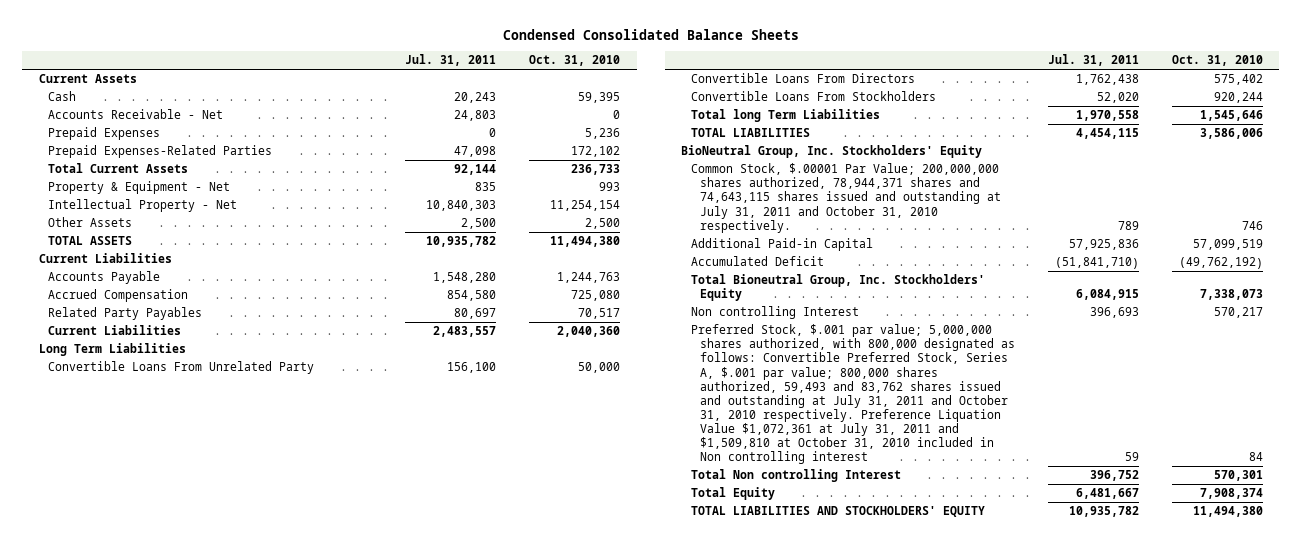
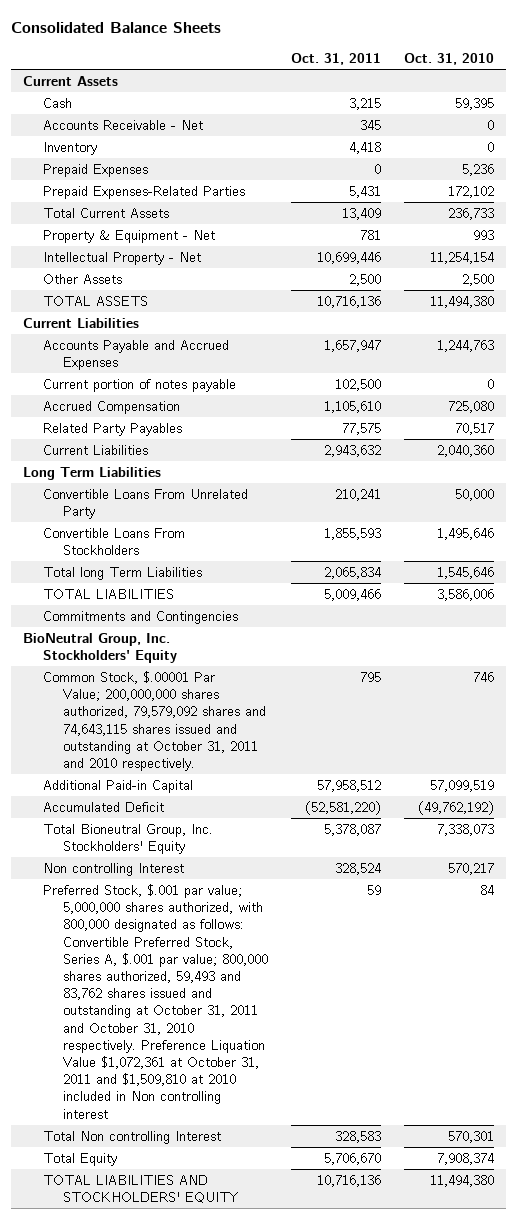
[502,28,799,40] Condensed Consolidated Balance Sheets -> [11,21,222,33] Consolidated Balance Sheets
[405,54,497,67] Jul. 31, 2011 -> none
none -> [290,52,381,65] Oct. 31, 2011
none -> [42,141,97,155] Inventory
[47,271,160,285] Accounts Payable -> [42,339,229,371] Accounts Payable and Accrued Expenses
none -> [42,378,236,392] Current portion of notes payable
[690,73,915,84] Convertible Loans From Directors -> none
[1213,92,1263,104] 920,244 -> [437,527,495,540] 1,495,646
none -> [42,610,238,624] Commitments and Contingencies
[690,163,1001,233] Common Stock, $.00001 Par Value; 200,000,000 shares authorized, 78,944,371 shares and 74,643,115 shares issued and outstanding at July 31, 2011 and October 31, 2010 respectively. -> [42,670,266,771] Common Stock, $.00001 Par Value; 200,000,000 shares authorized, 79,579,092 shares and 74,643,115 shares issued and outstanding at October 31, 2011 and 2010 respectively.
[690,324,1015,465] Preferred Stock, $.001 par value; 5,000,000 shares authorized, with 800,000 designated as follows: Convertible Preferred Stock, Series A, $.001 par value; 800,000 shares authorized, 59,493 and 83,762 shares issued and outstanding at July 31, 2011 and October 31, 2010 respectively. Preference Liquation Value $1,072,361 at July 31, 2011 and $1,509,810 at October 31, 2010 included in Non controlling interest -> [42,883,268,1119] Preferred Stock, $.001 par value; 5,000,000 shares authorized, with 800,000 designated as follows: Convertible Preferred Stock, Series A, $.001 par value; 800,000 shares authorized, 59,493 and 83,762 shares issued and outstanding at October 31, 2011 and October 31, 2010 respectively. Preference Liquation Value $1,072,361 at October 31, 2011 and $1,509,810 at 2010 included in Non controlling interest

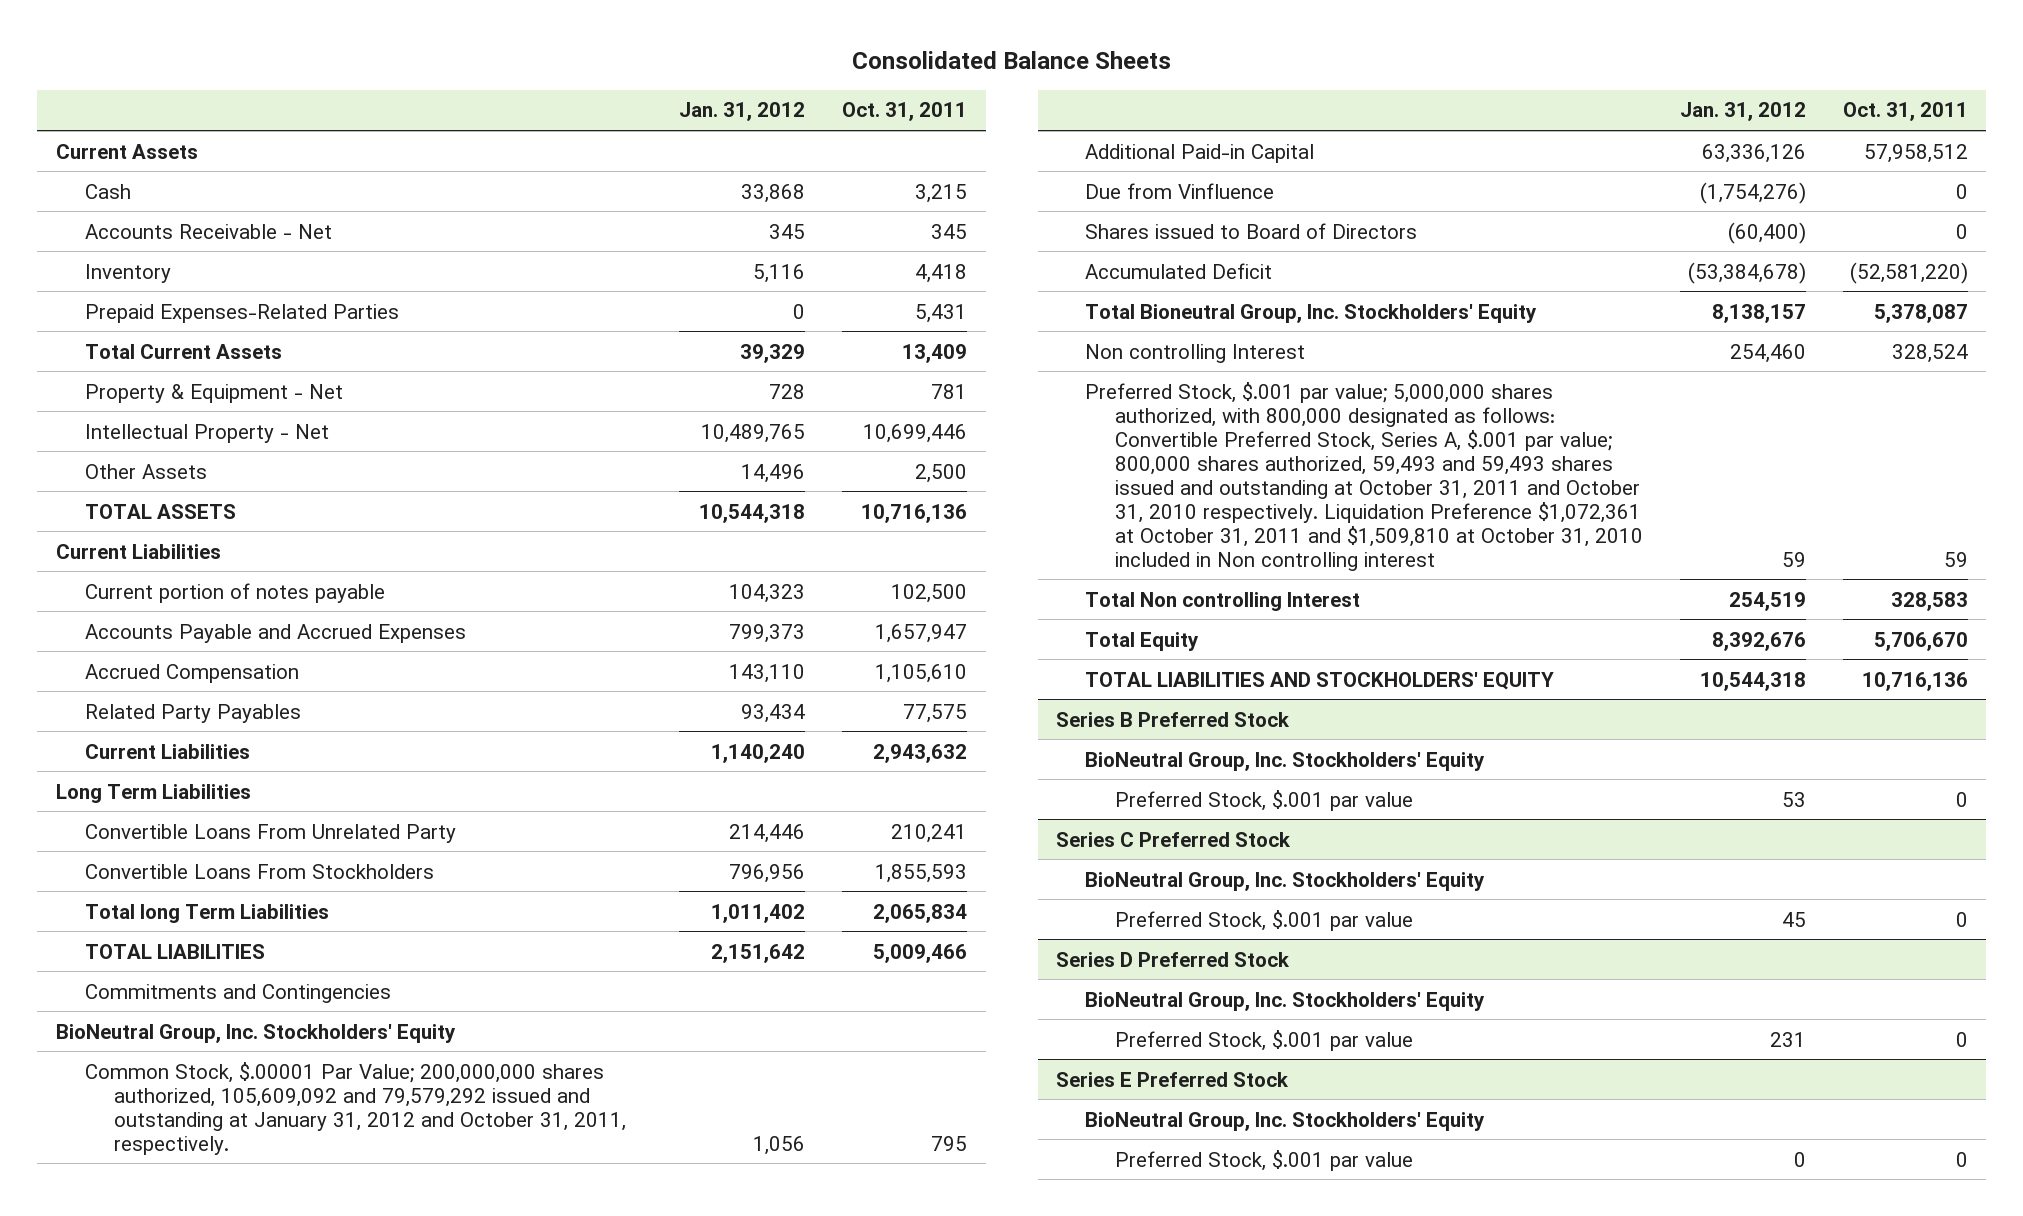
[404,52,495,65] Oct. 31, 2010 -> none
none -> [679,102,806,122] Jan. 31, 2012
[42,163,148,177] Prepaid Expenses -> none
[42,339,229,371] Accounts Payable and Accrued Expenses -> [84,623,466,643] Accounts Payable and Accrued Expenses
[42,670,266,771] Common Stock, $.00001 Par Value; 200,000,000 shares authorized, 79,579,092 shares and 74,643,115 shares issued and outstanding at October 31, 2011 and 2010 respectively. -> [84,1061,627,1155] Common Stock, $.00001 Par Value; 200,000,000 shares authorized, 105,609,092 and 79,579,292 issued and outstanding at January 31, 2012 and October 31, 2011, respectively.
none -> [1085,182,1275,199] Due from Vinfluence
none -> [1085,222,1418,239] Shares issued to Board of Directors
[42,883,268,1119] Preferred Stock, $.001 par value; 5,000,000 shares authorized, with 800,000 designated as follows: Convertible Preferred Stock, Series A, $.001 par value; 800,000 shares authorized, 59,493 and 83,762 shares issued and outstanding at October 31, 2011 and October 31, 2010 respectively. Preference Liquation Value $1,072,361 at October 31, 2011 and $1,509,810 at 2010 included in Non controlling interest -> [1085,381,1643,571] Preferred Stock, $.001 par value; 5,000,000 shares authorized, with 800,000 designated as follows: Convertible Preferred Stock, Series A, $.001 par value; 800,000 shares authorized, 59,493 and 59,493 shares issued and outstanding at October 31, 2011 and October 31, 2010 respectively. Liquidation Preference $1,072,361 at October 31, 2011 and $1,509,810 at October 31, 2010 included in Non controlling interest
none -> [1056,711,1291,727] Series B Preferred Stock
none -> [1085,751,1486,771] BioNeutral Group, Inc. Stockholders' Equity
none -> [1114,789,1413,811] Preferred Stock, $.001 par value
none -> [1056,831,1292,847] Series C Preferred Stock
none -> [1085,871,1486,891] BioNeutral Group, Inc. Stockholders' Equity
none -> [1114,909,1413,931] Preferred Stock, $.001 par value
none -> [1056,951,1291,967] Series D Preferred Stock
none -> [1085,991,1486,1011] BioNeutral Group, Inc. Stockholders' Equity
none -> [1114,1029,1413,1051] Preferred Stock, $.001 par value
none -> [1056,1071,1290,1087] Series E Preferred Stock
none -> [1085,1111,1486,1131] BioNeutral Group, Inc. Stockholders' Equity
none -> [1114,1149,1413,1171] Preferred Stock, $.001 par value

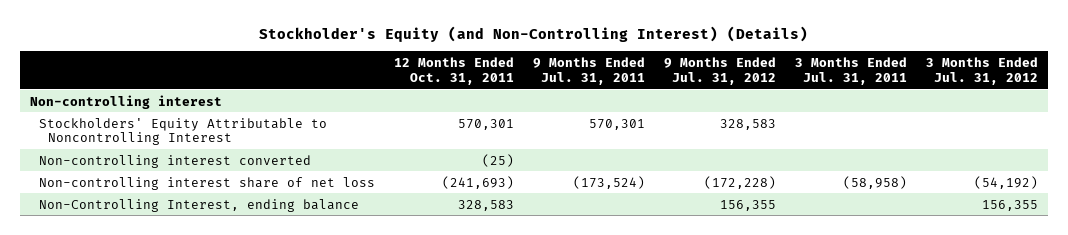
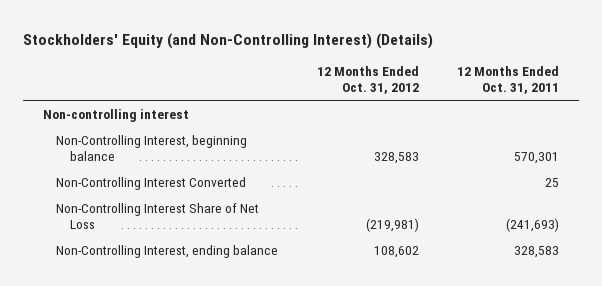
[259,26,809,43] Stockholder's Equity (and Non-Controlling Interest) (Details) -> [23,32,434,49] Stockholders' Equity (and Non-Controlling Interest) (Details)
[533,56,646,85] 9 Months Ended Jul. 31, 2011 -> none
[664,56,777,85] 9 Months Ended Jul. 31, 2012 -> none
[795,56,908,85] 3 Months Ended Jul. 31, 2011 -> none
[926,56,1039,85] 3 Months Ended Jul. 31, 2012 -> none
none -> [316,66,419,94] 12 Months Ended Oct. 31, 2012
[38,117,327,146] Stockholders' Equity Attributable to Noncontrolling Interest -> [56,134,248,161] Non-Controlling Interest, beginning balance
[38,154,311,168] Non-controlling interest converted -> [56,176,247,190] Non-Controlling Interest Converted
[481,153,514,167] (25) -> [545,177,560,187] 25
[38,176,375,190] Non-controlling interest share of net loss -> [56,202,260,229] Non-Controlling Interest Share of Net Loss

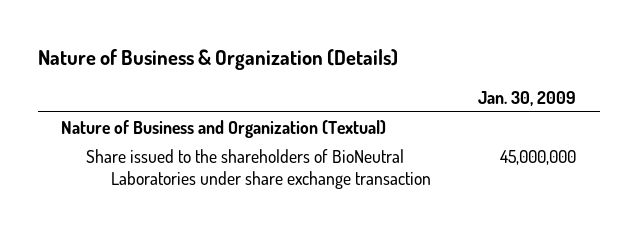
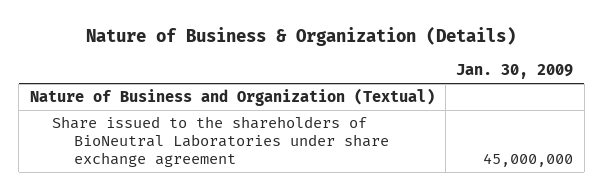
[86,148,431,190] Share issued to the shareholders of BioNeutral Laboratories under share exchange transaction -> [51,116,389,168] Share issued to the shareholders of BioNeutral Laboratories under share exchange agreement

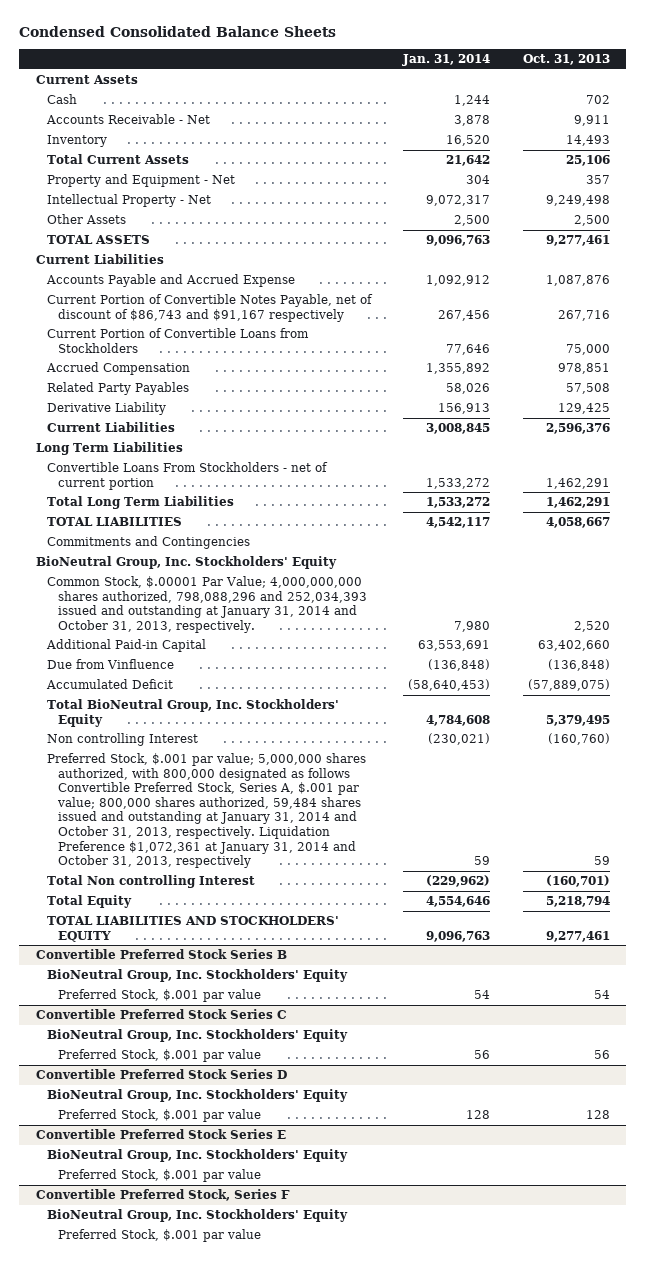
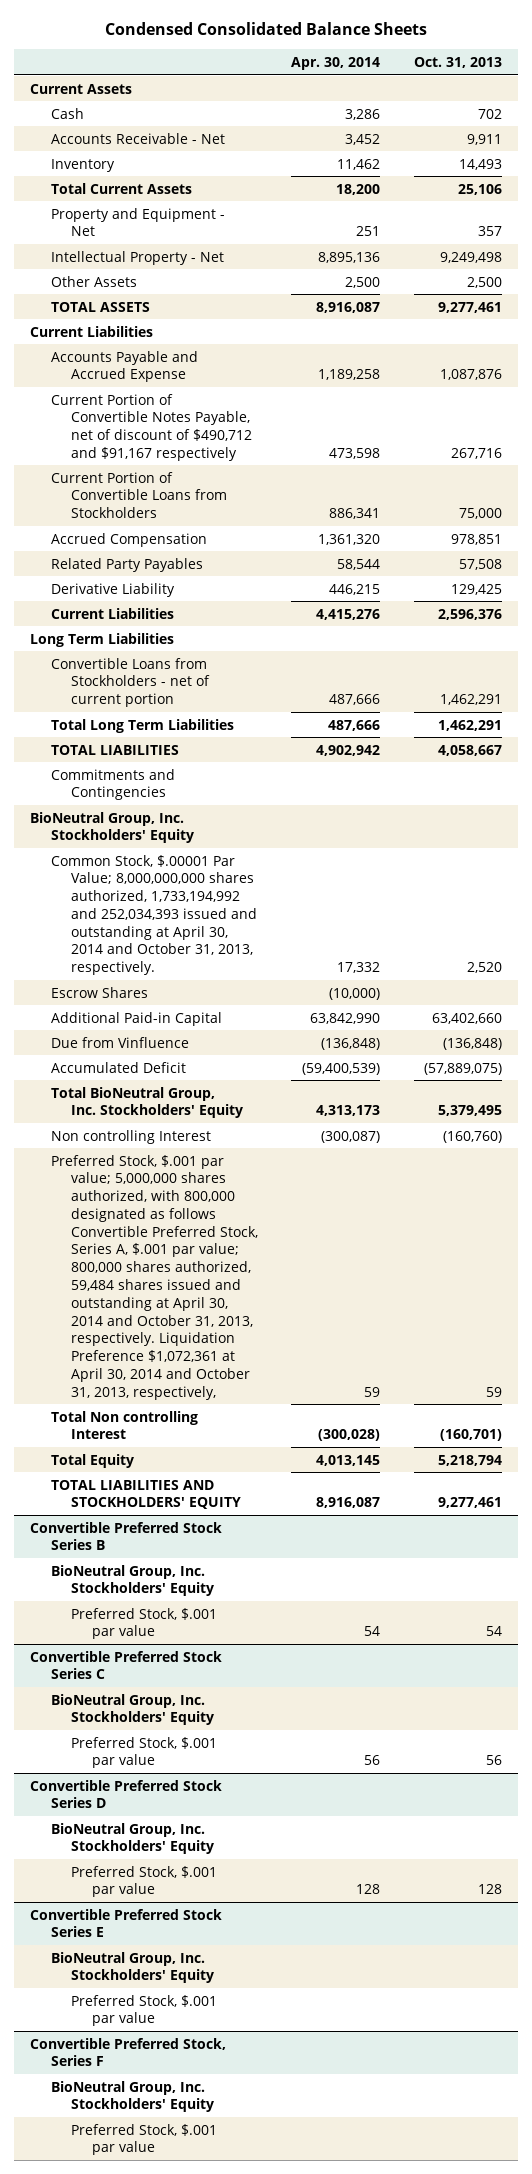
[402,54,491,67] Jan. 31, 2014 -> none
none -> [291,57,381,71] Apr. 30, 2014
[46,294,373,322] Current Portion of Convertible Notes Payable, net of discount of $86,743 and $91,167 respectively -> [50,393,253,461] Current Portion of Convertible Notes Payable, net of discount of $490,712 and $91,167 respectively
[46,462,328,490] Convertible Loans From Stockholders - net of current portion -> [50,657,211,708] Convertible Loans from Stockholders - net of current portion
[46,576,368,633] Common Stock, $.00001 Par Value; 4,000,000,000 shares authorized, 798,088,296 and 252,034,393 issued and outstanding at January 31, 2014 and October 31, 2013, respectively. -> [50,854,258,976] Common Stock, $.00001 Par Value; 8,000,000,000 shares authorized, 1,733,194,992 and 252,034,393 issued and outstanding at April 30, 2014 and October 31, 2013, respectively.
none -> [50,986,148,998] Escrow Shares
[46,753,366,869] Preferred Stock, $.001 par value; 5,000,000 shares authorized, with 800,000 designated as follows Convertible Preferred Stock, Series A, $.001 par value; 800,000 shares authorized, 59,484 shares issued and outstanding at January 31, 2014 and October 31, 2013, respectively. Liquidation Preference $1,072,361 at January 31, 2014 and October 31, 2013, respectively -> [50,1154,259,1400] Preferred Stock, $.001 par value; 5,000,000 shares authorized, with 800,000 designated as follows Convertible Preferred Stock, Series A, $.001 par value; 800,000 shares authorized, 59,484 shares issued and outstanding at April 30, 2014 and October 31, 2013, respectively. Liquidation Preference $1,072,361 at April 30, 2014 and October 31, 2013, respectively,

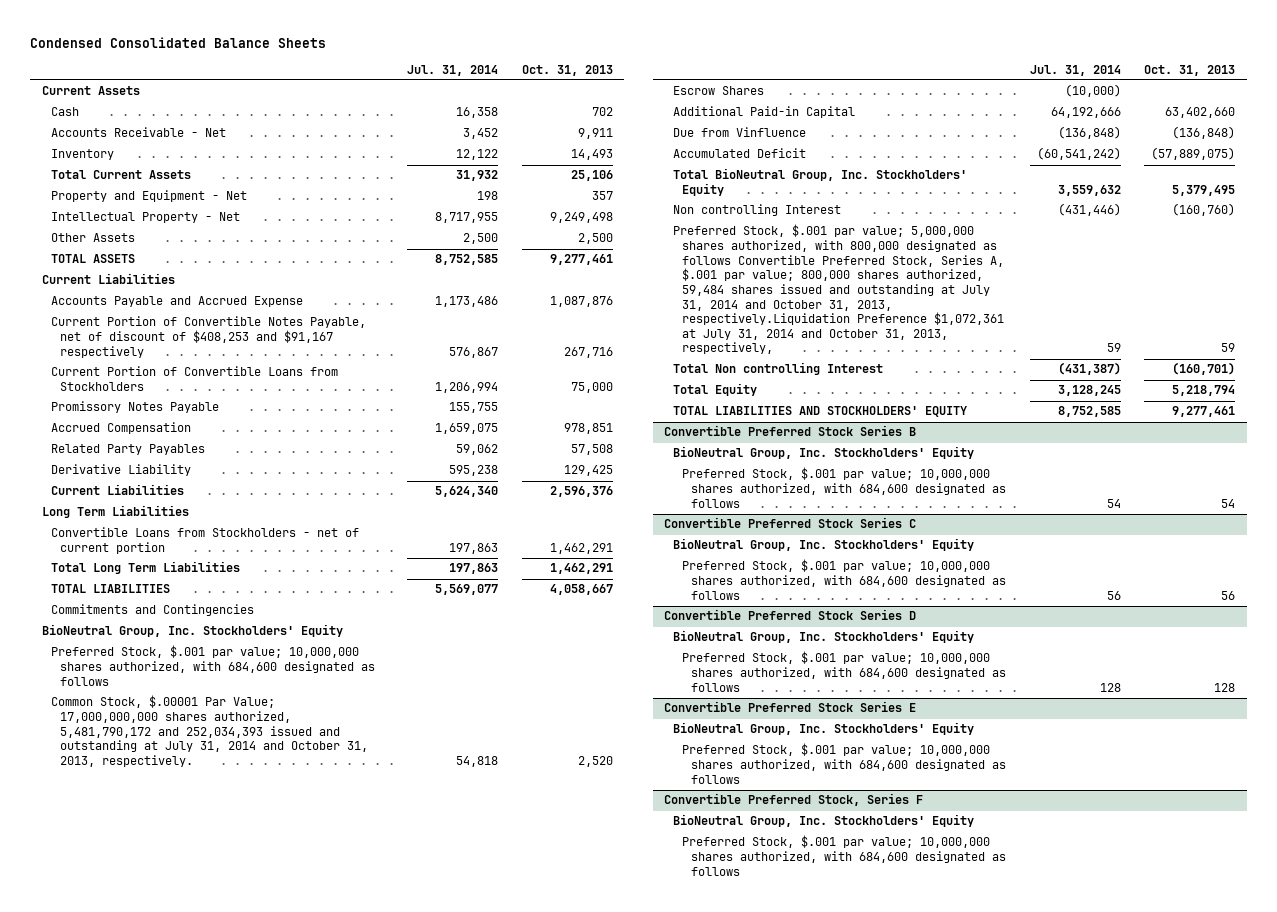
[291,57,381,71] Apr. 30, 2014 -> none
none -> [407,64,499,76] Jul. 31, 2014
[50,393,253,461] Current Portion of Convertible Notes Payable, net of discount of $490,712 and $91,167 respectively -> [50,316,366,358] Current Portion of Convertible Notes Payable, net of discount of $408,253 and $91,167 respectively
none -> [50,401,219,414] Promissory Notes Payable
none -> [50,645,375,686] Preferred Stock, $.001 par value; 10,000,000 shares authorized, with 684,600 designated as follows
[50,854,258,976] Common Stock, $.00001 Par Value; 8,000,000,000 shares authorized, 1,733,194,992 and 252,034,393 issued and outstanding at April 30, 2014 and October 31, 2013, respectively. -> [50,695,368,767] Common Stock, $.00001 Par Value; 17,000,000,000 shares authorized, 5,481,790,172 and 252,034,393 issued and outstanding at July 31, 2014 and October 31, 2013, respectively.
[50,1154,259,1400] Preferred Stock, $.001 par value; 5,000,000 shares authorized, with 800,000 designated as follows Convertible Preferred Stock, Series A, $.001 par value; 800,000 shares authorized, 59,484 shares issued and outstanding at April 30, 2014 and October 31, 2013, respectively. Liquidation Preference $1,072,361 at April 30, 2014 and October 31, 2013, respectively, -> [673,224,1005,355] Preferred Stock, $.001 par value; 5,000,000 shares authorized, with 800,000 designated as follows Convertible Preferred Stock, Series A, $.001 par value; 800,000 shares authorized, 59,484 shares issued and outstanding at July 31, 2014 and October 31, 2013, respectively.Liquidation Preference $1,072,361 at July 31, 2014 and October 31, 2013, respectively,
[71,1607,218,1640] Preferred Stock, $.001 par value -> [682,467,1007,508] Preferred Stock, $.001 par value; 10,000,000 shares authorized, with 684,600 designated as follows
[71,1736,218,1769] Preferred Stock, $.001 par value -> [682,559,1007,600] Preferred Stock, $.001 par value; 10,000,000 shares authorized, with 684,600 designated as follows
[71,1865,218,1898] Preferred Stock, $.001 par value -> [682,651,1007,692] Preferred Stock, $.001 par value; 10,000,000 shares authorized, with 684,600 designated as follows
[71,1994,218,2027] Preferred Stock, $.001 par value -> [682,743,1007,784] Preferred Stock, $.001 par value; 10,000,000 shares authorized, with 684,600 designated as follows
[71,2123,218,2156] Preferred Stock, $.001 par value -> [682,835,1007,876] Preferred Stock, $.001 par value; 10,000,000 shares authorized, with 684,600 designated as follows

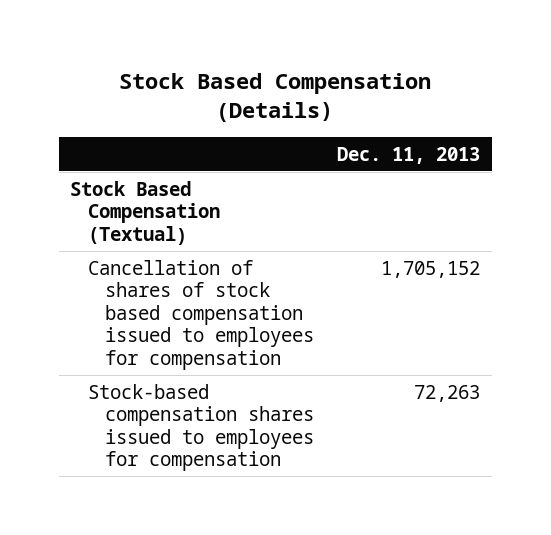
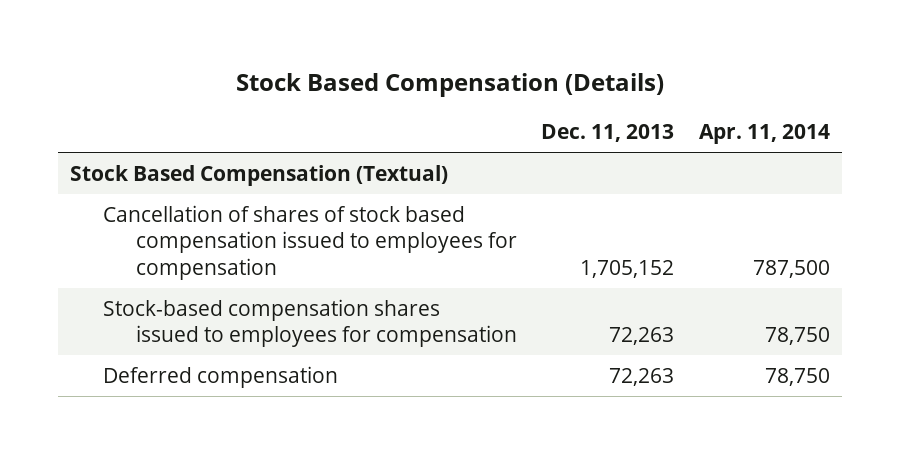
none -> [698,124,830,145] Apr. 11, 2014
none -> [103,365,339,388] Deferred compensation

